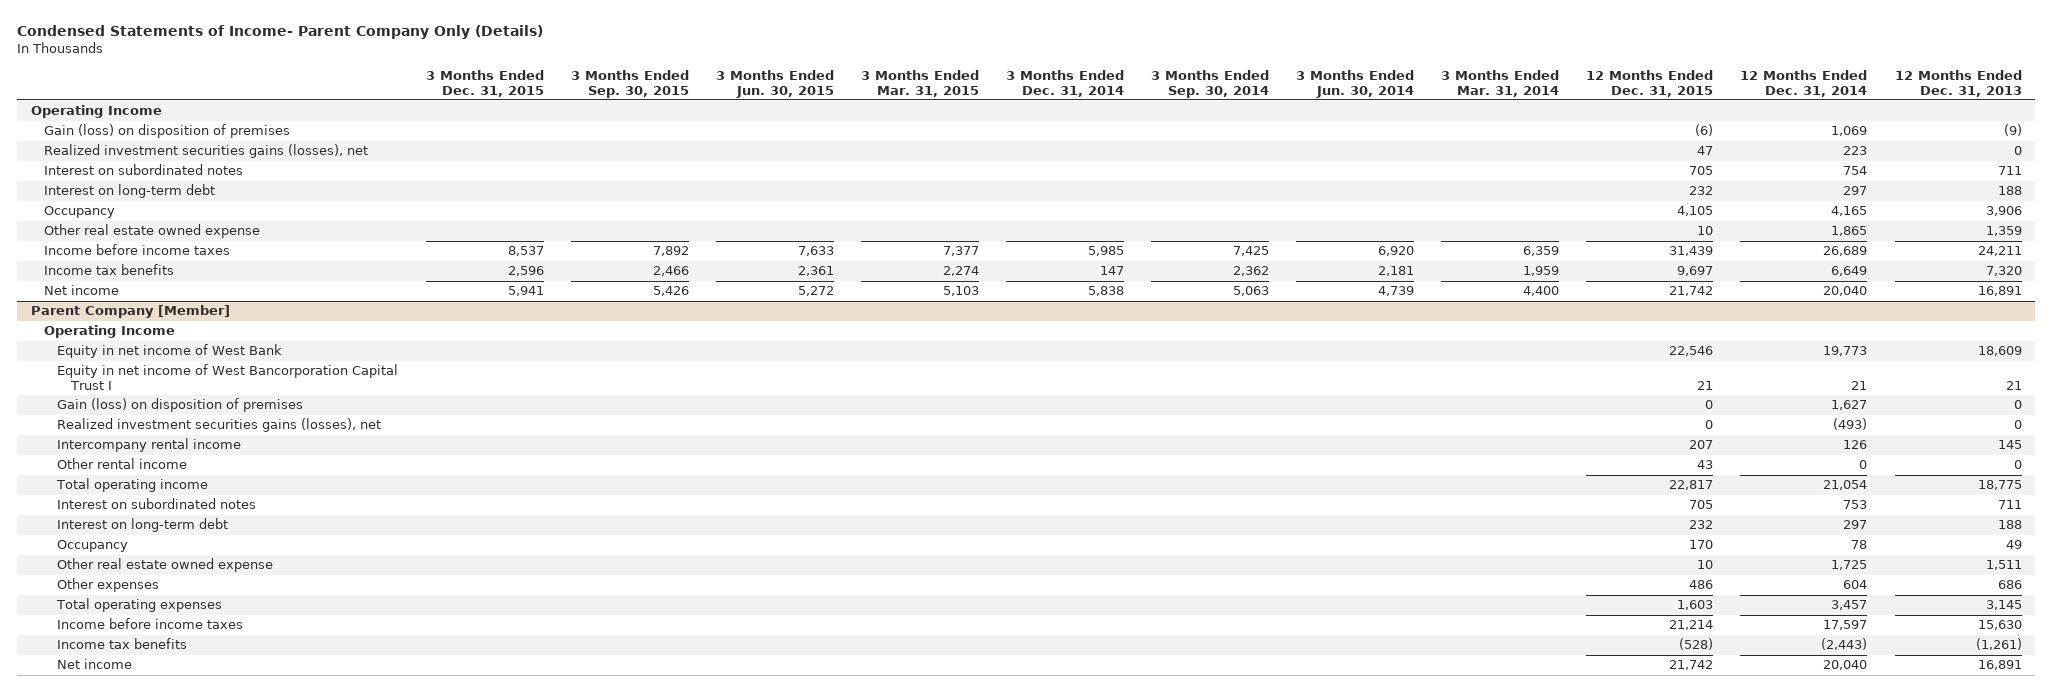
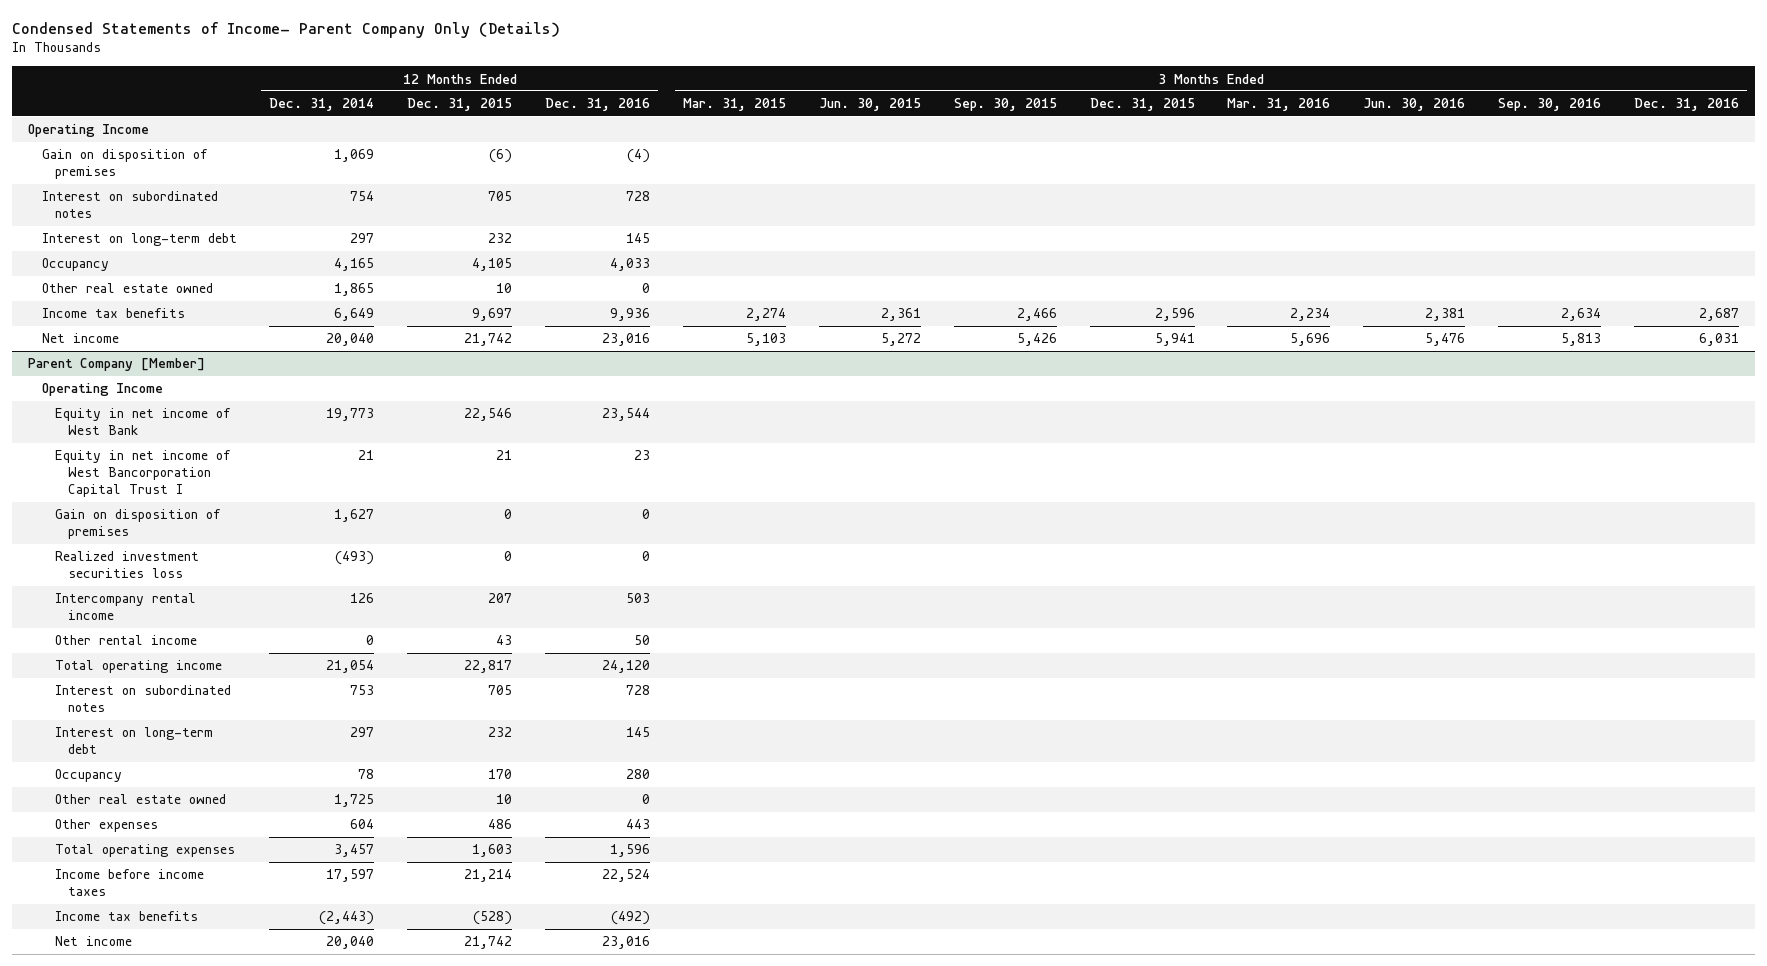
[1005,69,1124,97] 3 Months Ended Dec. 31, 2014 -> none
[1151,69,1270,98] 3 Months Ended Sep. 30, 2014 -> none
[1296,69,1415,98] 3 Months Ended Jun. 30, 2014 -> none
[1441,69,1560,97] 3 Months Ended Mar. 31, 2014 -> none
[1894,69,2022,97] 12 Months Ended Dec. 31, 2013 -> none
none -> [545,98,651,112] Dec. 31, 2016
none -> [1227,98,1331,112] Mar. 31, 2016
none -> [1363,98,1466,112] Jun. 30, 2016
none -> [1498,98,1602,112] Sep. 30, 2016
none -> [1633,98,1739,112] Dec. 31, 2016
[44,144,369,159] Realized investment securities gains (losses), net -> none
[44,124,291,139] Gain (loss) on disposition of premises -> [41,149,208,180] Gain on disposition of premises
[44,244,231,256] Income before income taxes -> none
[44,224,261,239] Other real estate owned expense -> [41,283,213,294] Other real estate owned
[57,398,304,413] Gain (loss) on disposition of premises -> [54,509,221,540] Gain on disposition of premises
[57,418,382,433] Realized investment securities gains (losses), net -> [54,551,199,579] Realized investment securities loss
[57,558,274,573] Other real estate owned expense -> [54,794,226,805] Other real estate owned

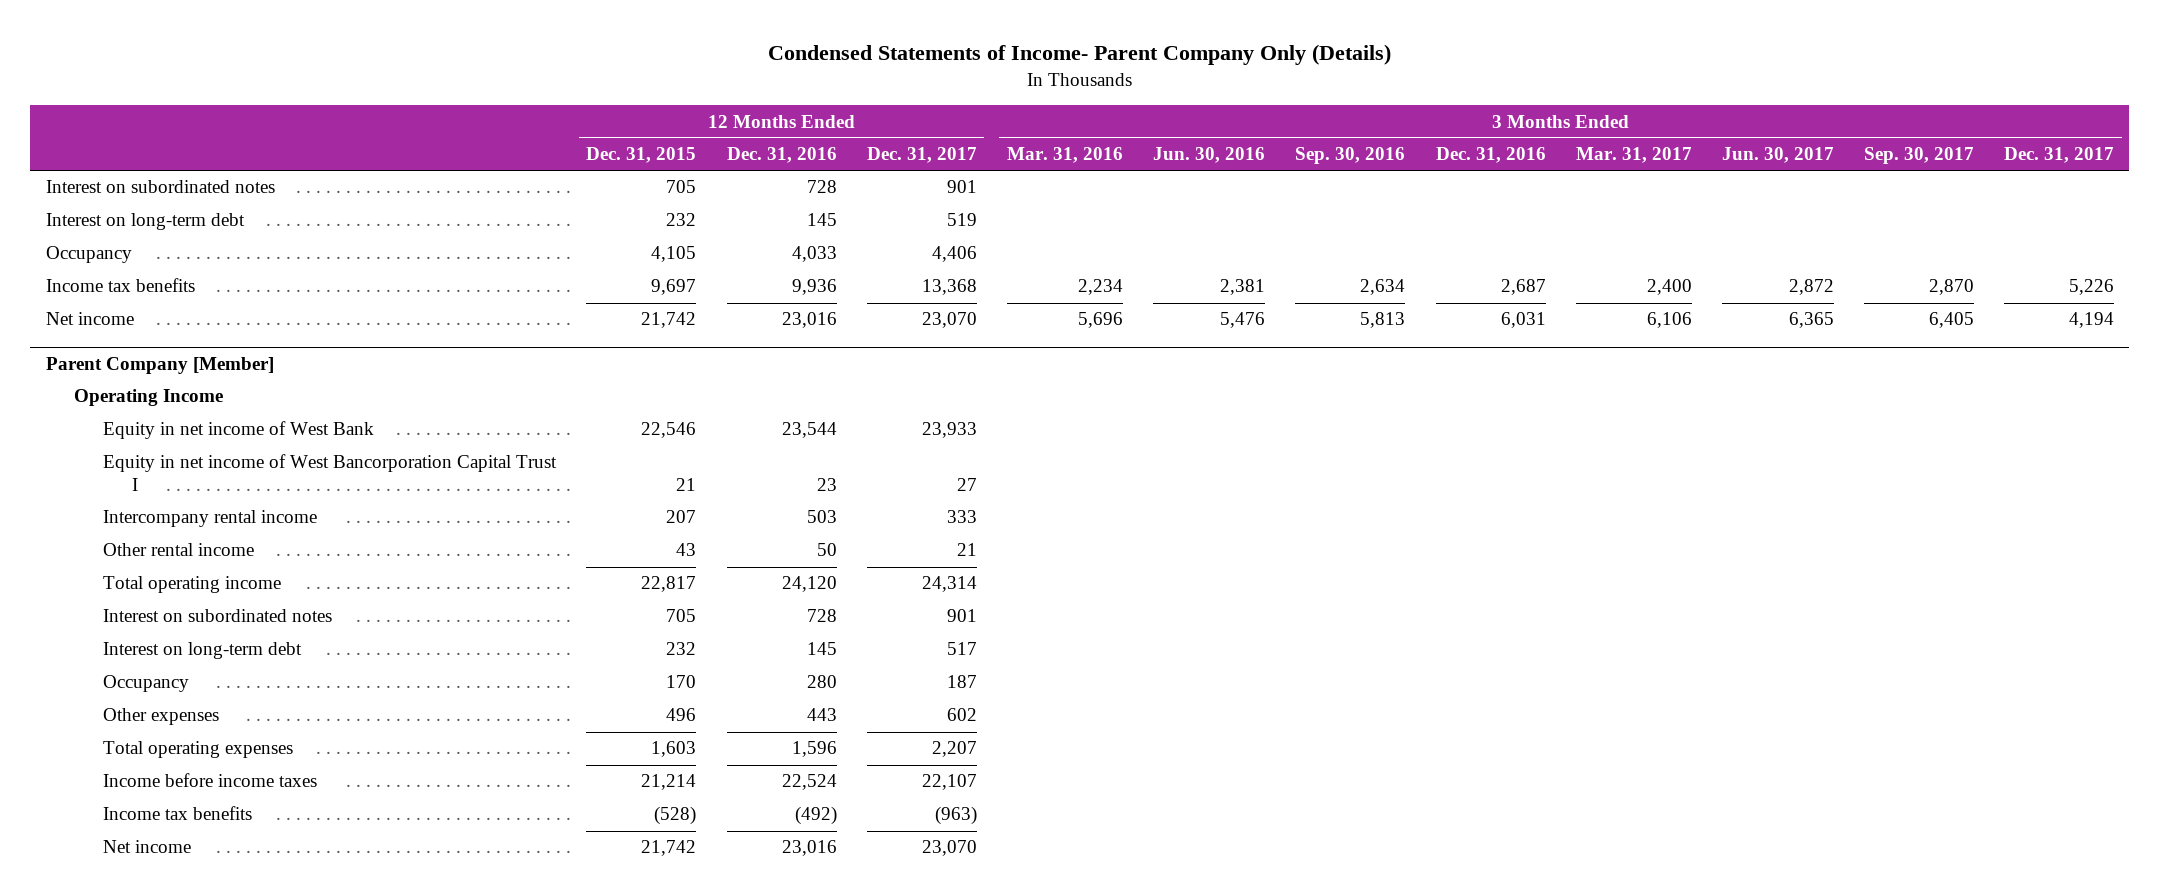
[269,98,375,112] Dec. 31, 2014 -> none
[682,98,786,112] Mar. 31, 2015 -> none
[818,98,921,112] Jun. 30, 2015 -> none
[953,98,1057,112] Sep. 30, 2015 -> none
[1089,98,1195,112] Dec. 31, 2015 -> none
none -> [866,147,977,164] Dec. 31, 2017
none -> [1575,147,1692,164] Mar. 31, 2017
none -> [1721,147,1834,164] Jun. 30, 2017
none -> [1864,147,1975,165] Sep. 30, 2017
none -> [2004,147,2115,164] Dec. 31, 2017
[28,124,150,138] Operating Income -> none
[41,149,208,180] Gain on disposition of premises -> none
[41,283,213,294] Other real estate owned -> none
[54,509,221,540] Gain on disposition of premises -> none
[54,551,199,579] Realized investment securities loss -> none
[54,794,226,805] Other real estate owned -> none
[488,819,513,830] 486 -> [666,708,697,722] 496

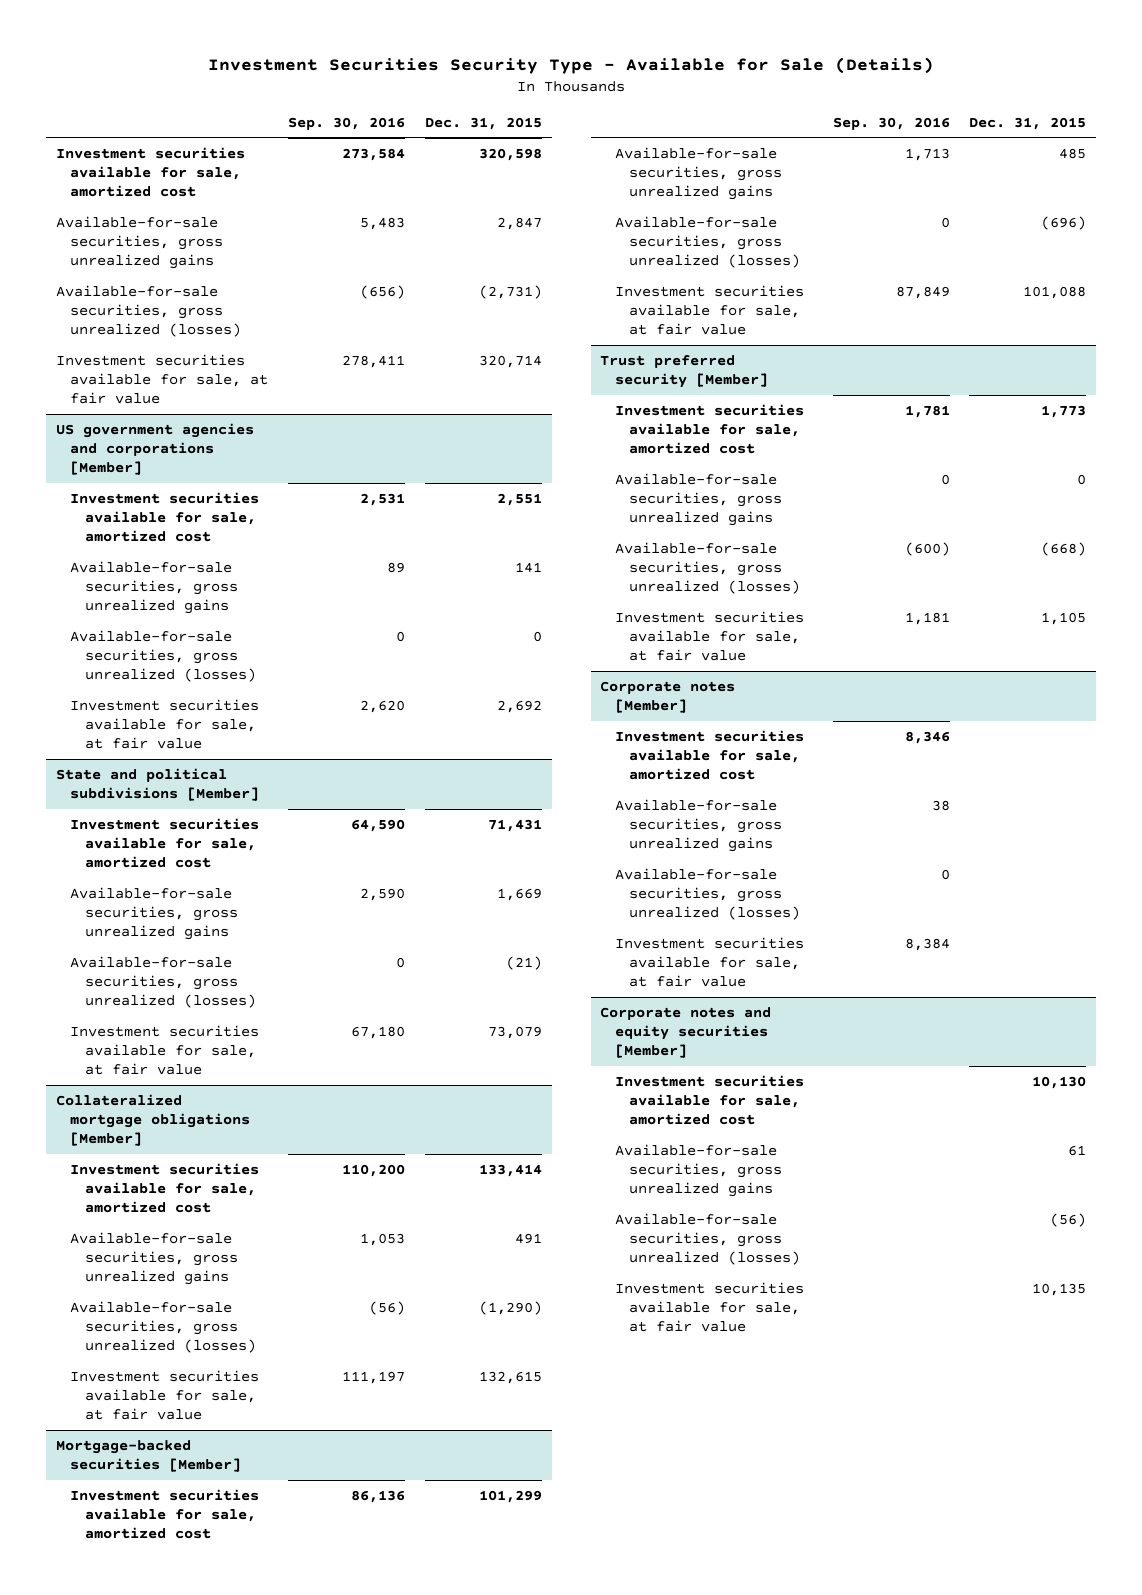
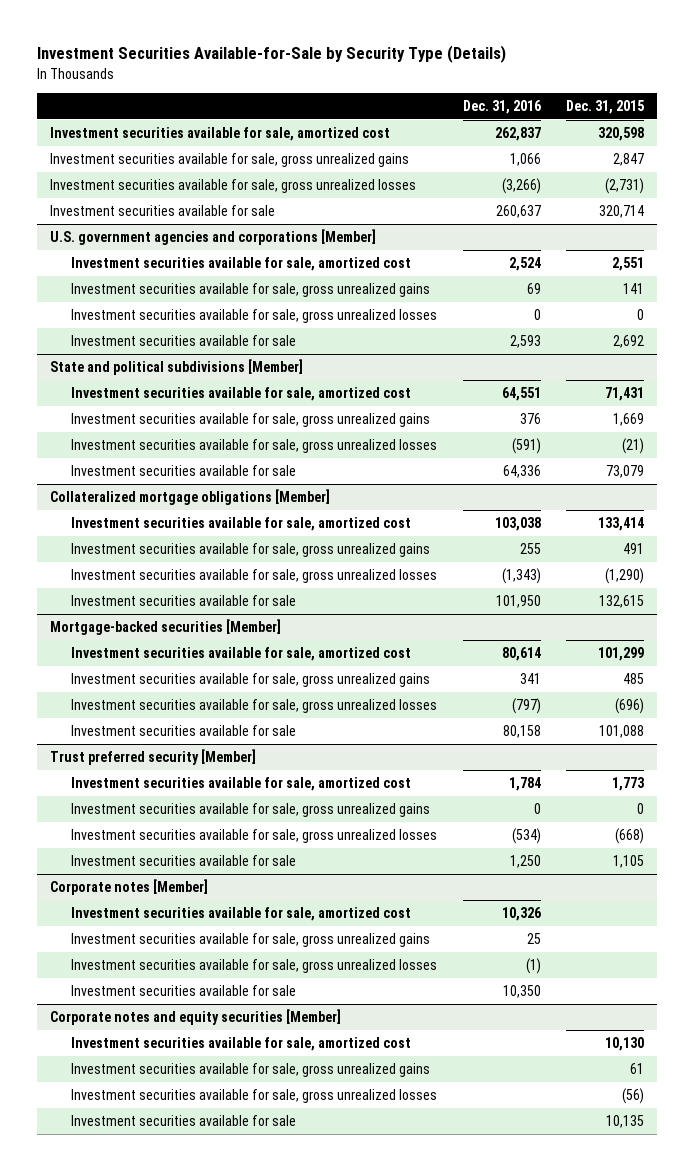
[208,57,935,75] Investment Securities Security Type - Available for Sale (Details) -> [37,45,507,64] Investment Securities Available-for-Sale by Security Type (Details)
[288,116,406,130] Sep. 30, 2016 -> none
none -> [462,99,541,114] Dec. 31, 2016
[55,215,224,270] Available-for-sale securities, gross unrealized gains -> [50,153,410,168] Investment securities available for sale, gross unrealized gains
[55,284,242,338] Available-for-sale securities, gross unrealized (losses) -> [50,179,417,194] Investment securities available for sale, gross unrealized losses
[55,353,269,405] Investment securities available for sale, at fair value -> [50,205,276,217] Investment securities available for sale
[55,422,254,476] US government agencies and corporations [Member] -> [50,229,377,246] U.S. government agencies and corporations [Member]
[70,560,238,615] Available-for-sale securities, gross unrealized gains -> [71,283,431,298] Investment securities available for sale, gross unrealized gains
[70,629,256,683] Available-for-sale securities, gross unrealized (losses) -> [71,309,438,324] Investment securities available for sale, gross unrealized losses
[70,698,260,750] Investment securities available for sale, at fair value -> [71,335,297,347] Investment securities available for sale
[70,886,238,941] Available-for-sale securities, gross unrealized gains -> [71,413,431,428] Investment securities available for sale, gross unrealized gains
[70,955,256,1009] Available-for-sale securities, gross unrealized (losses) -> [71,439,438,454] Investment securities available for sale, gross unrealized losses
[70,1024,260,1076] Investment securities available for sale, at fair value -> [71,465,297,477] Investment securities available for sale
[70,1231,238,1286] Available-for-sale securities, gross unrealized gains -> [71,543,431,558] Investment securities available for sale, gross unrealized gains
[70,1300,256,1354] Available-for-sale securities, gross unrealized (losses) -> [71,569,438,584] Investment securities available for sale, gross unrealized losses
[70,1369,260,1421] Investment securities available for sale, at fair value -> [71,595,297,607] Investment securities available for sale
[614,146,783,201] Available-for-sale securities, gross unrealized gains -> [71,673,431,688] Investment securities available for sale, gross unrealized gains
[614,215,801,269] Available-for-sale securities, gross unrealized (losses) -> [71,699,438,714] Investment securities available for sale, gross unrealized losses
[614,284,804,336] Investment securities available for sale, at fair value -> [71,725,297,737] Investment securities available for sale
[614,472,783,527] Available-for-sale securities, gross unrealized gains -> [71,803,431,818] Investment securities available for sale, gross unrealized gains
[614,541,801,595] Available-for-sale securities, gross unrealized (losses) -> [71,829,438,844] Investment securities available for sale, gross unrealized losses
[614,610,804,662] Investment securities available for sale, at fair value -> [71,855,297,867] Investment securities available for sale
[614,798,783,853] Available-for-sale securities, gross unrealized gains -> [71,933,431,948] Investment securities available for sale, gross unrealized gains
[614,867,801,921] Available-for-sale securities, gross unrealized (losses) -> [71,959,438,974] Investment securities available for sale, gross unrealized losses
[614,936,804,988] Investment securities available for sale, at fair value -> [71,985,297,997] Investment securities available for sale
[614,1143,783,1198] Available-for-sale securities, gross unrealized gains -> [71,1063,431,1078] Investment securities available for sale, gross unrealized gains
[614,1212,801,1266] Available-for-sale securities, gross unrealized (losses) -> [71,1089,438,1104] Investment securities available for sale, gross unrealized losses
[614,1281,804,1333] Investment securities available for sale, at fair value -> [71,1115,297,1127] Investment securities available for sale

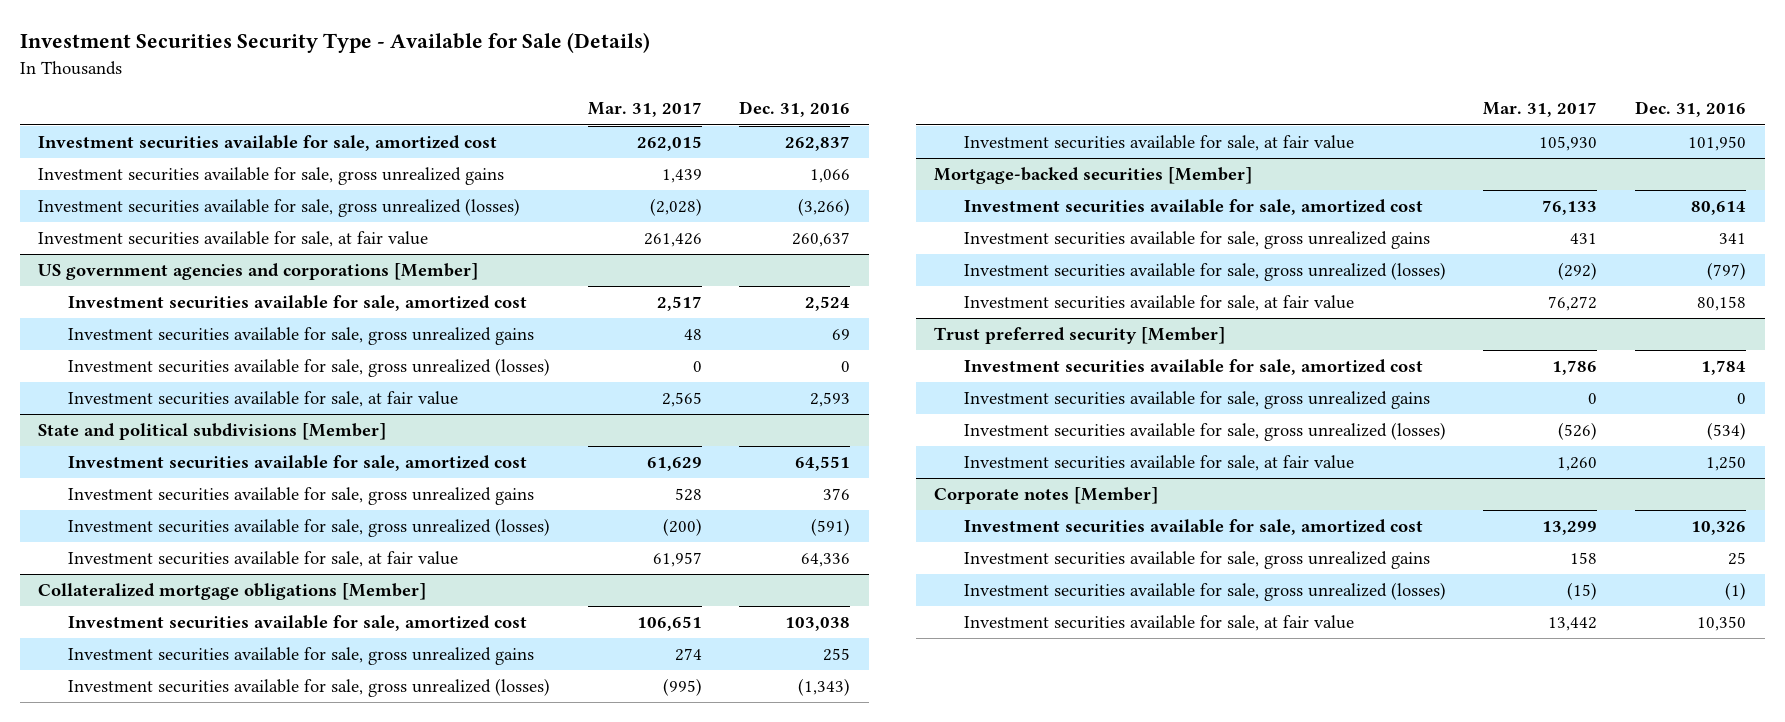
[37,45,507,64] Investment Securities Available-for-Sale by Security Type (Details) -> [19,32,650,54] Investment Securities Security Type - Available for Sale (Details)
[566,99,645,114] Dec. 31, 2015 -> none
none -> [587,102,702,118] Mar. 31, 2017
[50,179,417,194] Investment securities available for sale, gross unrealized losses -> [38,198,521,218] Investment securities available for sale, gross unrealized (losses)
[50,205,276,217] Investment securities available for sale -> [38,231,429,248] Investment securities available for sale, at fair value
[50,229,377,246] U.S. government agencies and corporations [Member] -> [38,263,479,281] US government agencies and corporations [Member]
[71,309,438,324] Investment securities available for sale, gross unrealized losses -> [67,358,550,378] Investment securities available for sale, gross unrealized (losses)
[71,335,297,347] Investment securities available for sale -> [67,391,458,408] Investment securities available for sale, at fair value
[71,439,438,454] Investment securities available for sale, gross unrealized losses -> [67,518,550,538] Investment securities available for sale, gross unrealized (losses)
[71,465,297,477] Investment securities available for sale -> [67,551,458,568] Investment securities available for sale, at fair value
[71,569,438,584] Investment securities available for sale, gross unrealized losses -> [67,678,550,698] Investment securities available for sale, gross unrealized (losses)
[71,595,297,607] Investment securities available for sale -> [963,135,1354,152] Investment securities available for sale, at fair value
[71,699,438,714] Investment securities available for sale, gross unrealized losses -> [963,262,1446,282] Investment securities available for sale, gross unrealized (losses)
[71,725,297,737] Investment securities available for sale -> [963,295,1354,312] Investment securities available for sale, at fair value
[71,829,438,844] Investment securities available for sale, gross unrealized losses -> [963,422,1446,442] Investment securities available for sale, gross unrealized (losses)
[71,855,297,867] Investment securities available for sale -> [963,455,1354,472] Investment securities available for sale, at fair value
[50,1009,342,1026] Corporate notes and equity securities [Member] -> none
[71,1037,412,1052] Investment securities available for sale, amortized cost -> none
[71,1063,431,1078] Investment securities available for sale, gross unrealized gains -> none
[71,1089,438,1104] Investment securities available for sale, gross unrealized losses -> none
[71,1115,297,1127] Investment securities available for sale -> none
[71,959,438,974] Investment securities available for sale, gross unrealized losses -> [963,582,1446,602] Investment securities available for sale, gross unrealized (losses)
[71,985,297,997] Investment securities available for sale -> [963,615,1354,632] Investment securities available for sale, at fair value

